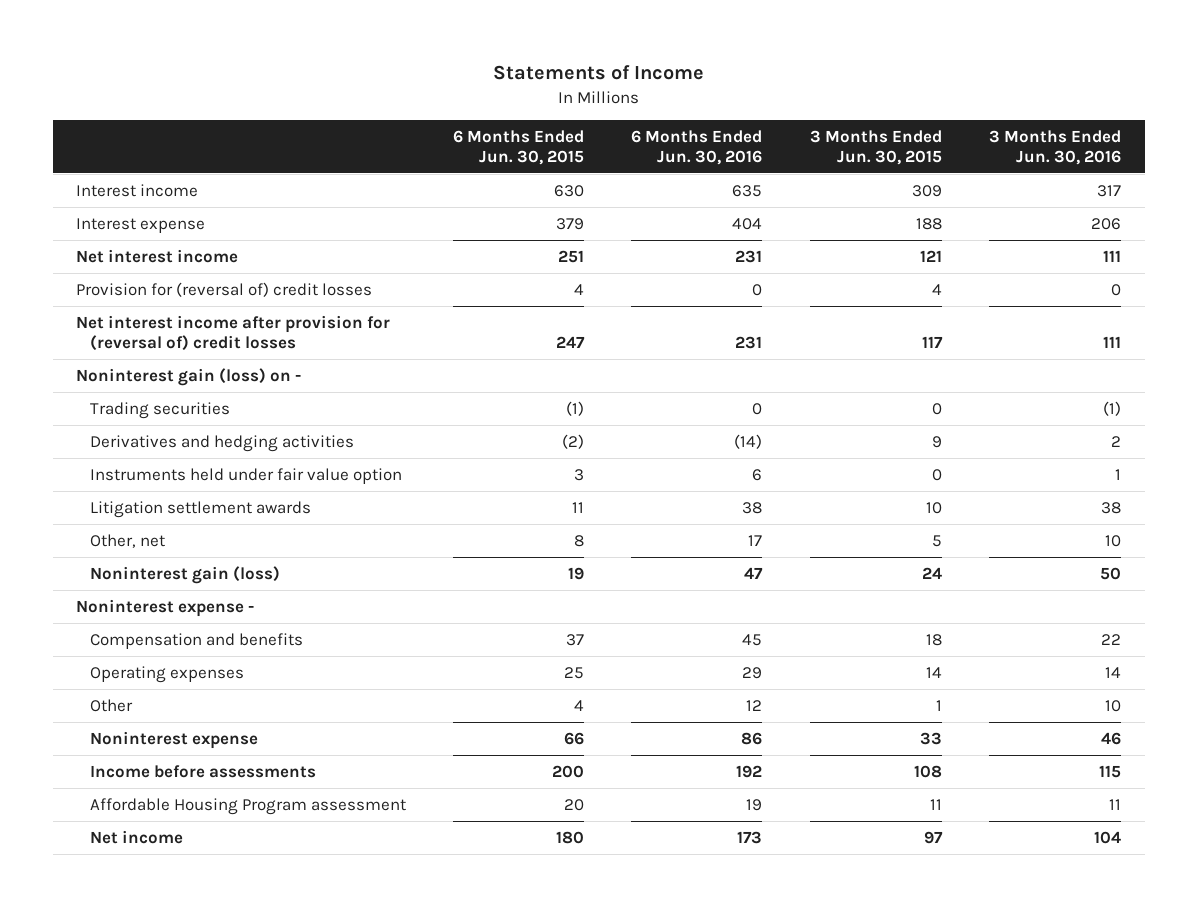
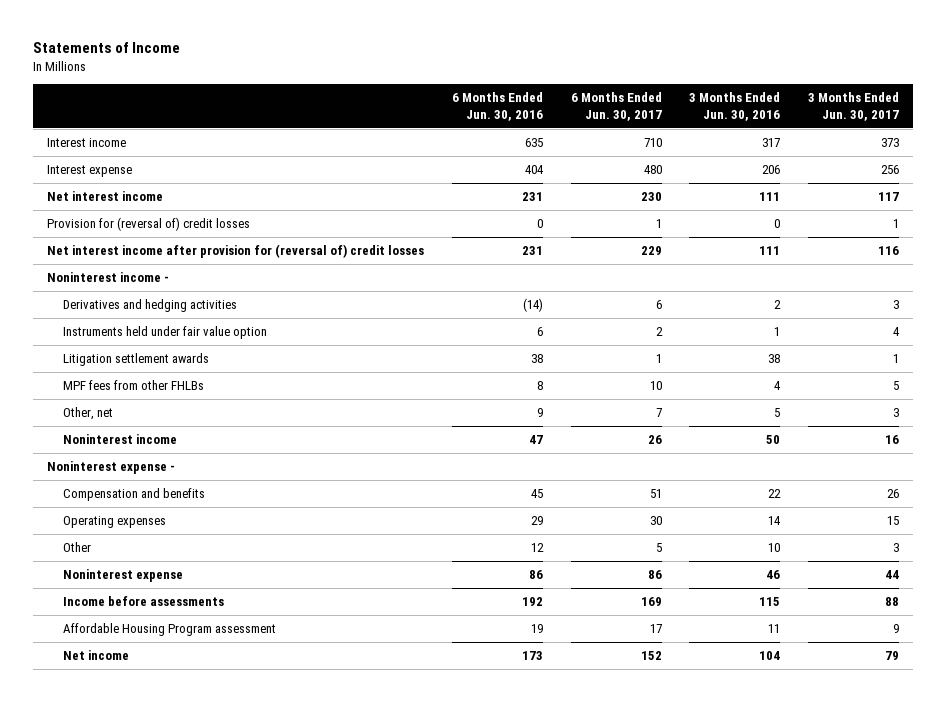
[453,129,585,165] 6 Months Ended Jun. 30, 2015 -> none
[809,129,942,165] 3 Months Ended Jun. 30, 2015 -> none
none -> [570,92,662,121] 6 Months Ended Jun. 30, 2017
none -> [808,92,900,121] 3 Months Ended Jun. 30, 2017
[89,401,230,419] Trading securities -> none
[76,367,302,386] Noninterest gain (loss) on - -> [46,272,169,283] Noninterest income -
none -> [63,380,205,391] MPF fees from other FHLBs
[748,534,763,546] 17 -> [536,408,543,418] 9
[1105,534,1122,547] 10 -> [774,408,781,418] 5
[89,565,280,584] Noninterest gain (loss) -> [63,434,178,445] Noninterest income

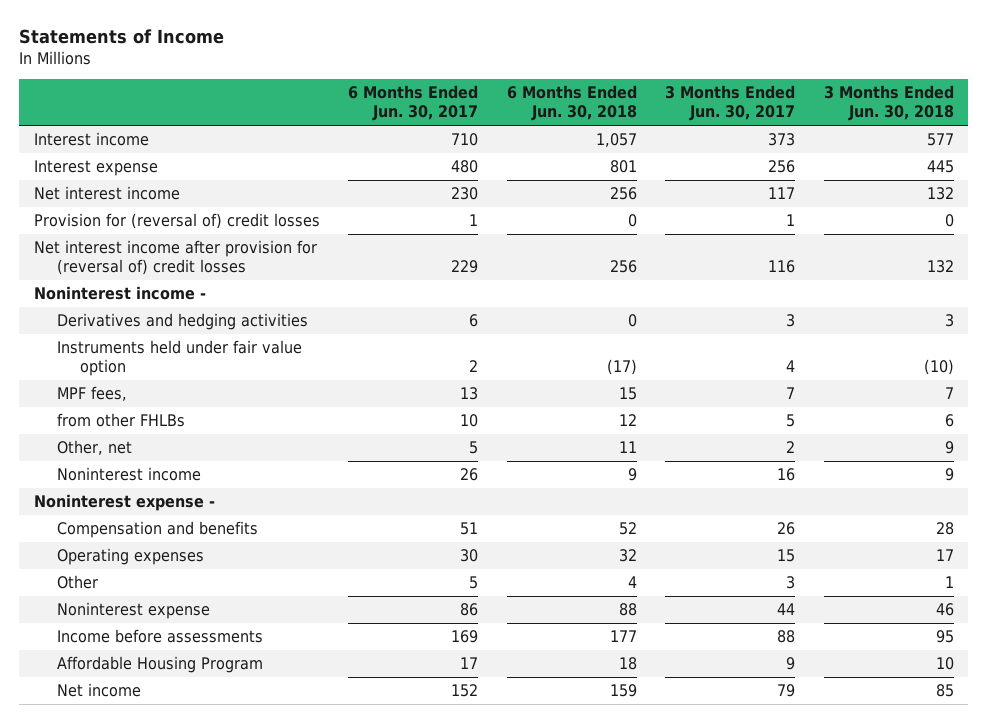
[451,92,543,121] 6 Months Ended Jun. 30, 2016 -> none
[689,92,781,121] 3 Months Ended Jun. 30, 2016 -> none
none -> [506,85,637,122] 6 Months Ended Jun. 30, 2018
none -> [824,85,955,122] 3 Months Ended Jun. 30, 2018
[63,353,210,367] Litigation settlement awards -> none
none -> [56,386,127,402] MPF fees,
[63,380,205,391] MPF fees from other FHLBs -> [56,413,185,428] from other FHLBs
[655,408,662,418] 7 -> [469,441,479,455] 5
[893,408,900,418] 3 -> [786,441,796,454] 2
[63,623,277,637] Affordable Housing Program assessment -> [56,656,263,674] Affordable Housing Program

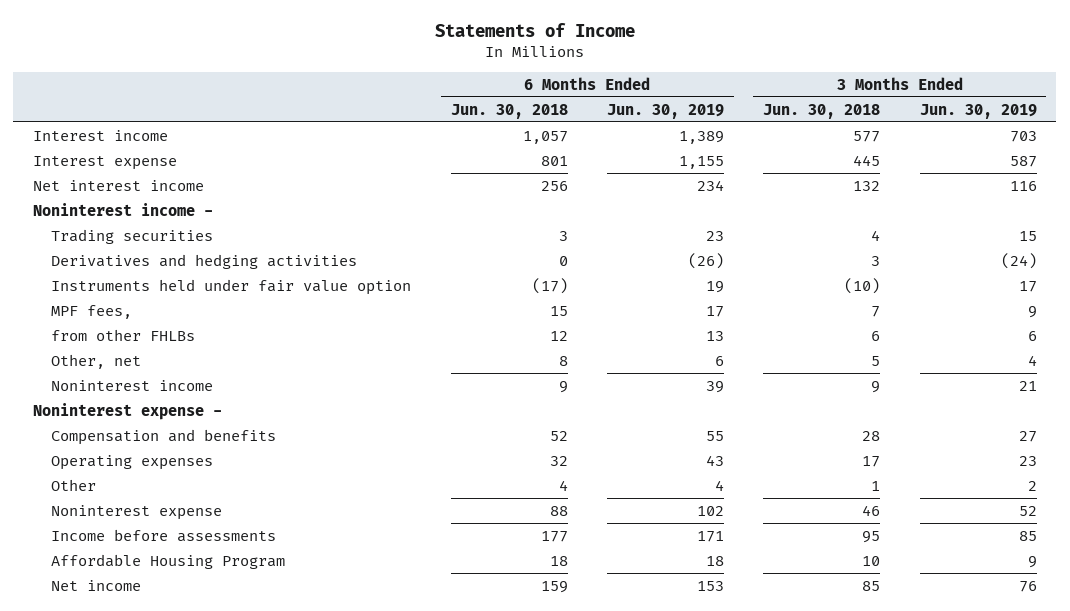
[348,85,479,122] 6 Months Ended Jun. 30, 2017 -> none
[665,85,796,122] 3 Months Ended Jun. 30, 2017 -> none
none -> [607,103,725,119] Jun. 30, 2019
none -> [919,103,1037,119] Jun. 30, 2019
[33,213,320,230] Provision for (reversal of) credit losses -> none
[33,240,317,275] Net interest income after provision for (reversal of) credit losses -> none
none -> [51,228,214,244] Trading securities
[618,441,637,454] 11 -> [558,355,568,366] 8
[945,441,955,455] 9 -> [871,355,881,366] 5

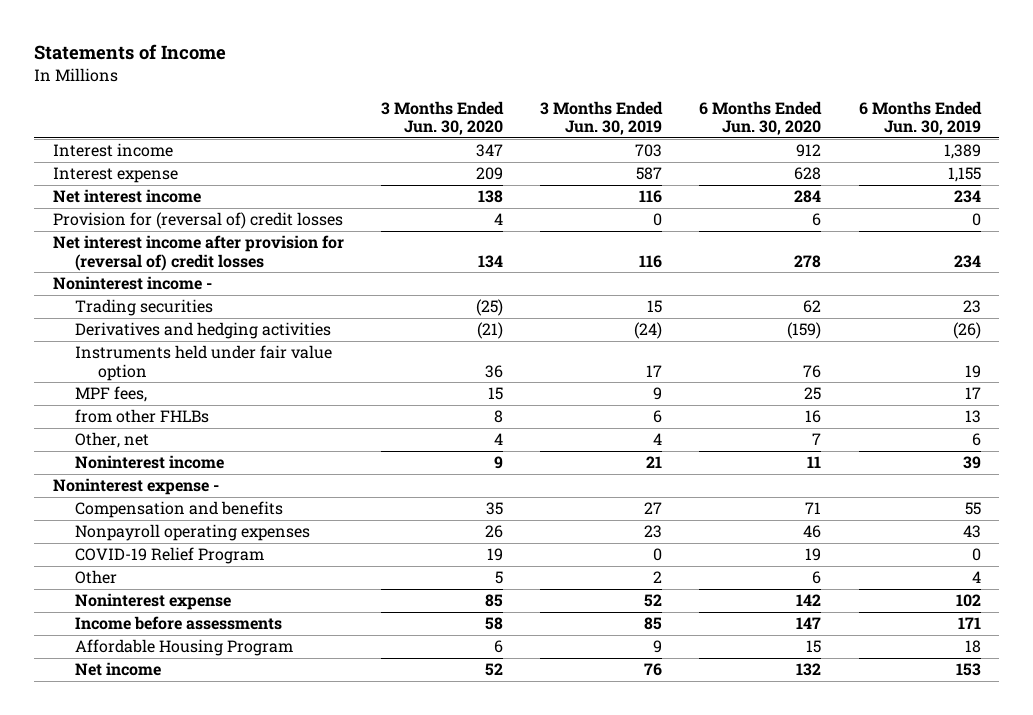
[450,103,568,119] Jun. 30, 2018 -> none
[763,103,881,119] Jun. 30, 2018 -> none
none -> [380,100,504,136] 3 Months Ended Jun. 30, 2020
none -> [699,100,823,136] 6 Months Ended Jun. 30, 2020
none -> [52,212,343,230] Provision for (reversal of) credit losses
none -> [52,235,344,271] Net interest income after provision for (reversal of) credit losses
[51,454,214,470] Operating expenses -> [75,524,311,542] Nonpayroll operating expenses
none -> [75,547,265,565] COVID-19 Relief Program

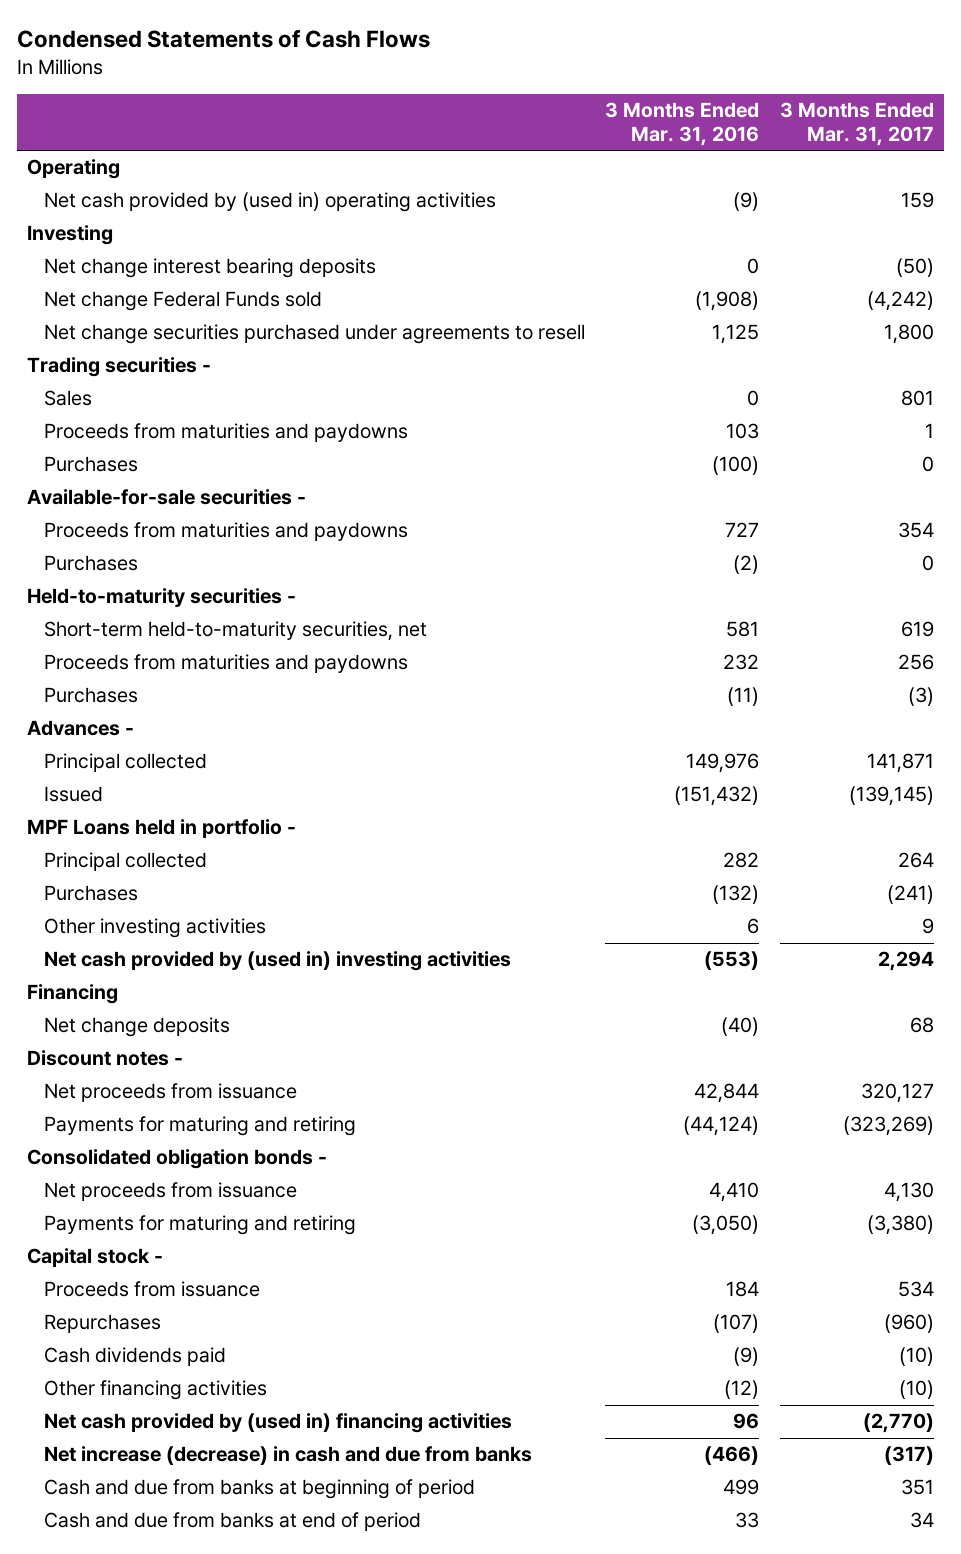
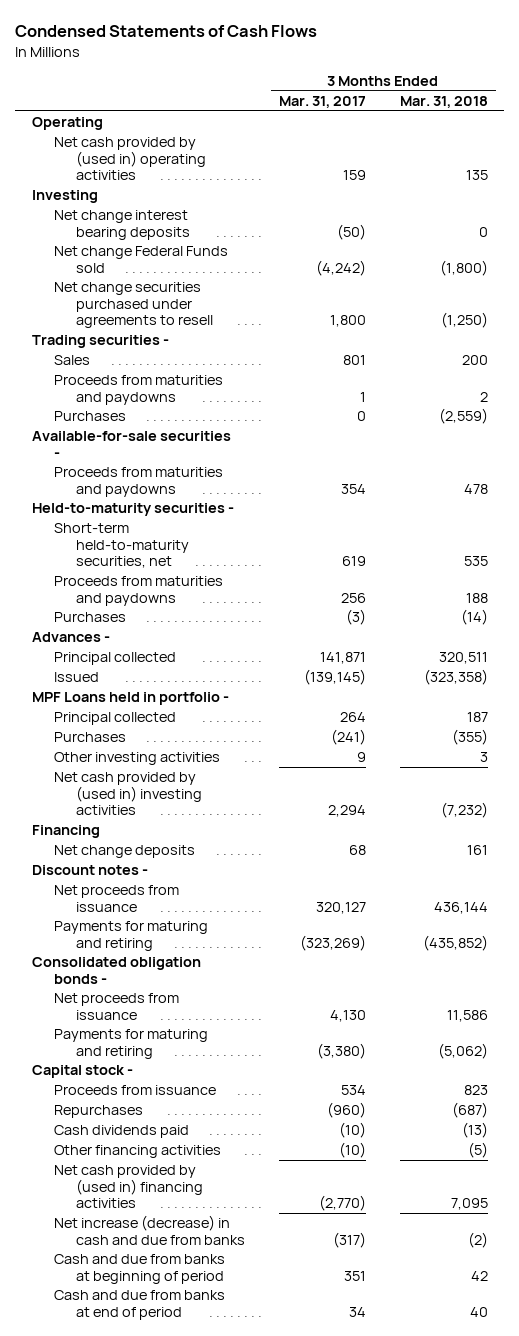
[605,102,760,146] 3 Months Ended Mar. 31, 2016 -> none
none -> [399,95,488,108] Mar. 31, 2018
[43,555,138,572] Purchases -> none

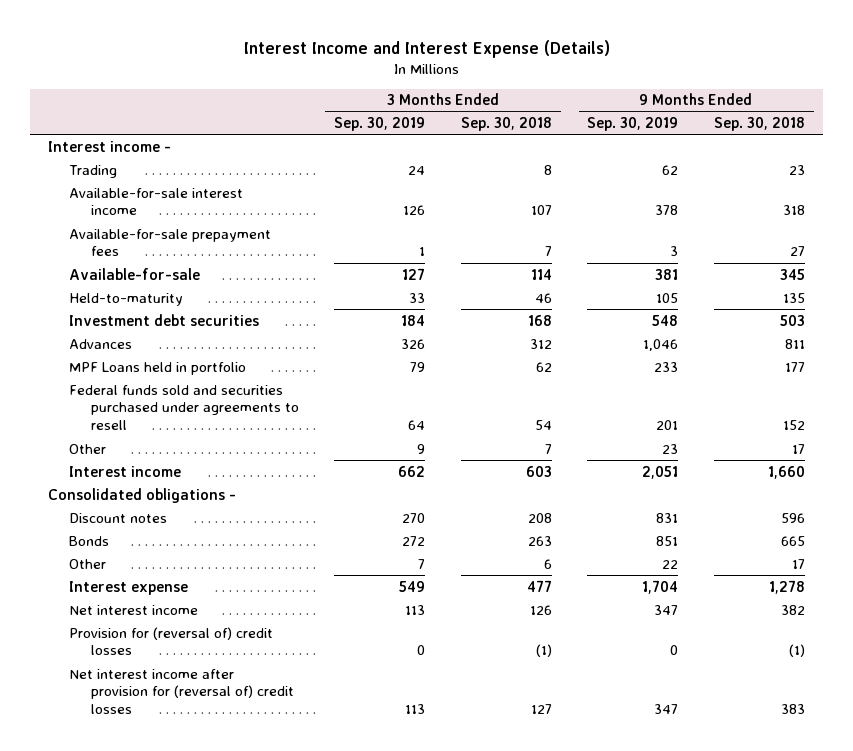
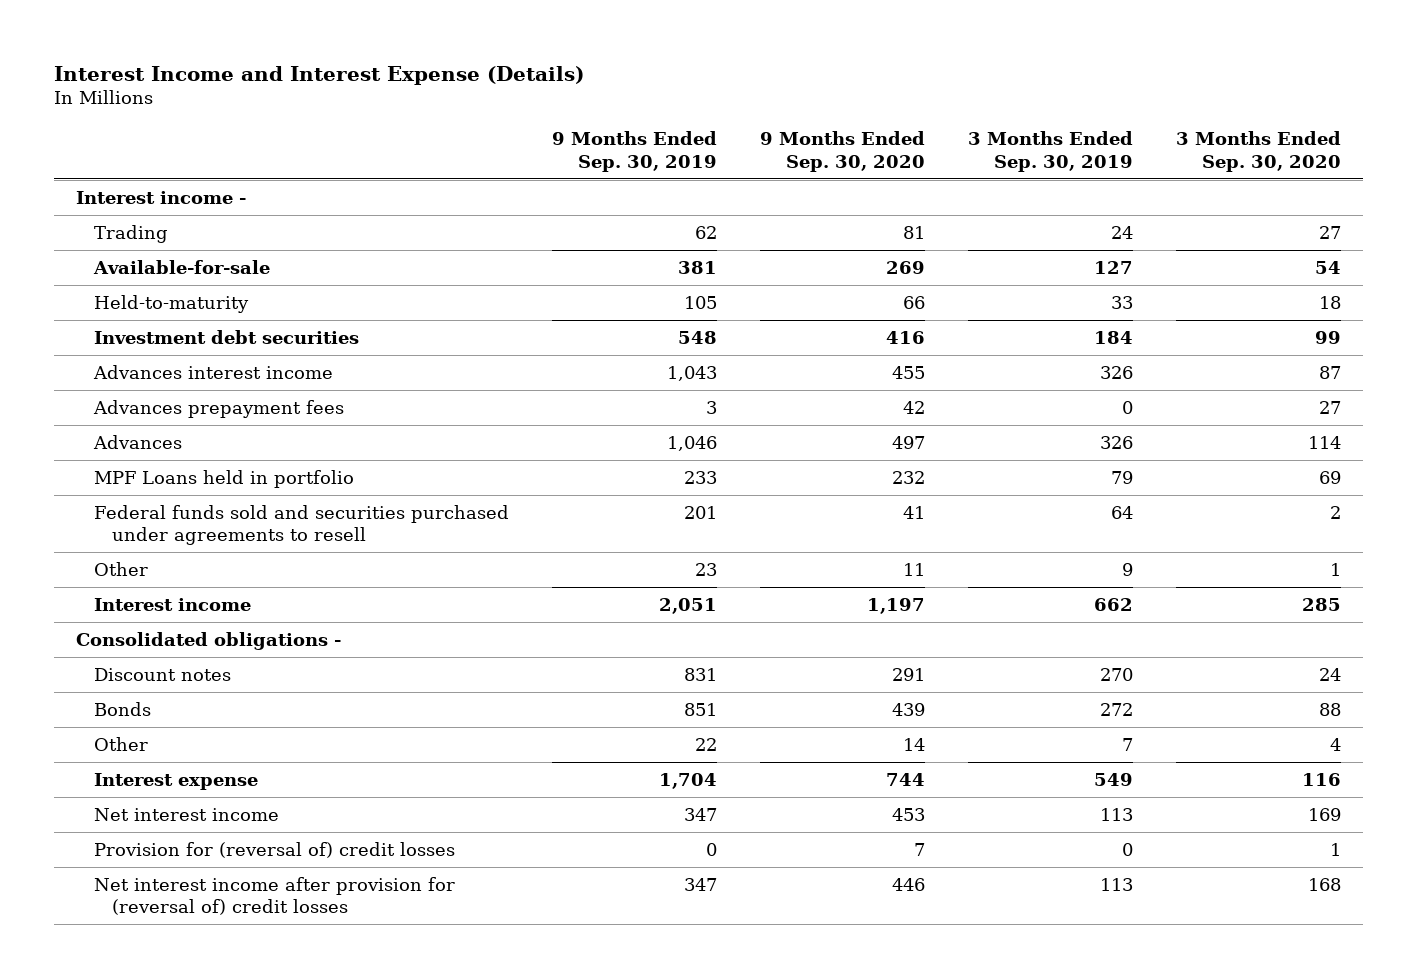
[460,117,552,132] Sep. 30, 2018 -> none
[714,117,806,132] Sep. 30, 2018 -> none
none -> [759,131,925,172] 9 Months Ended Sep. 30, 2020
none -> [1176,131,1342,172] 3 Months Ended Sep. 30, 2020
[69,187,244,216] Available-for-sale interest income -> none
[69,228,272,257] Available-for-sale prepayment fees -> none
none -> [92,364,333,379] Advances interest income
none -> [92,399,344,418] Advances prepayment fees

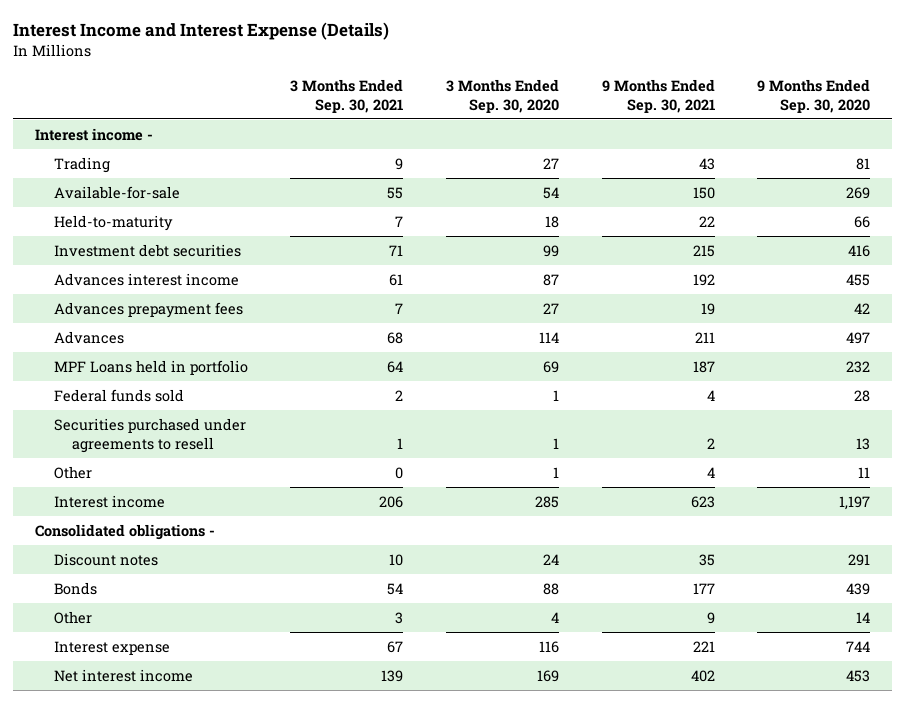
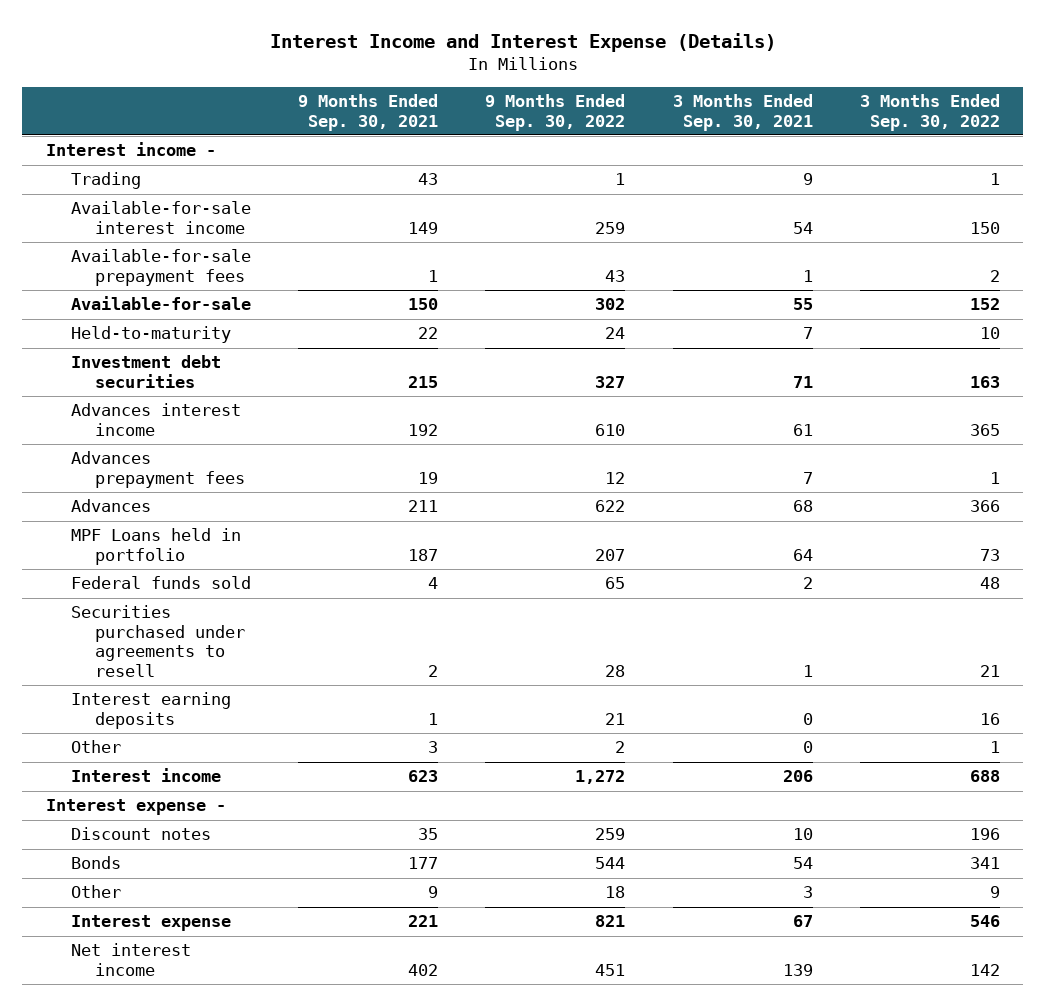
[446,78,560,113] 3 Months Ended Sep. 30, 2020 -> none
[757,78,871,113] 9 Months Ended Sep. 30, 2020 -> none
none -> [485,94,626,131] 9 Months Ended Sep. 30, 2022
none -> [859,94,1000,131] 3 Months Ended Sep. 30, 2022
none -> [70,201,251,234] Available-for-sale interest income
none -> [70,249,251,286] Available-for-sale prepayment fees
none -> [70,692,231,729] Interest earning deposits
[706,466,715,478] 4 -> [427,741,438,754] 3
[34,523,215,540] Consolidated obligations - -> none
none -> [45,799,226,816] Interest expense -

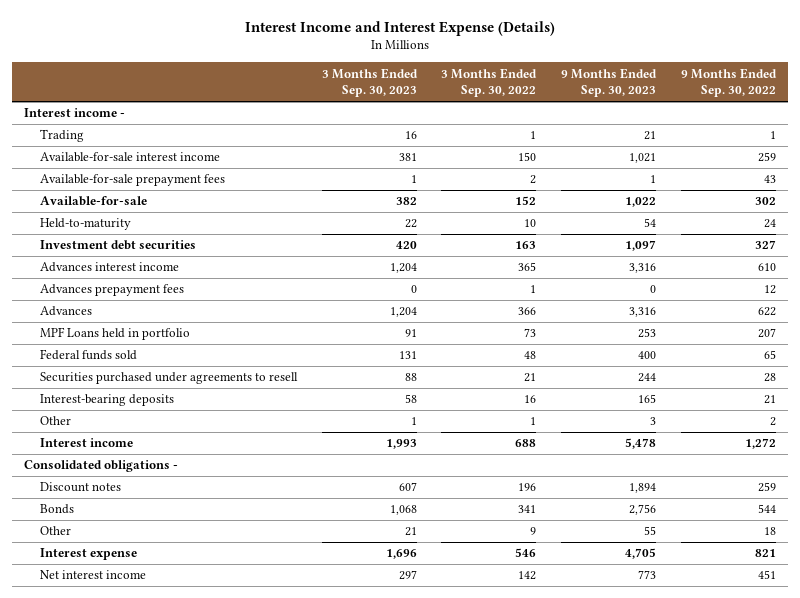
[297,94,438,131] 9 Months Ended Sep. 30, 2021 -> none
[672,94,813,131] 3 Months Ended Sep. 30, 2021 -> none
none -> [321,67,418,98] 3 Months Ended Sep. 30, 2023
none -> [561,67,658,98] 9 Months Ended Sep. 30, 2023
[70,692,231,729] Interest earning deposits -> [40,394,175,407] Interest-bearing deposits
[45,799,226,816] Interest expense - -> none
none -> [24,460,179,473] Consolidated obligations -

